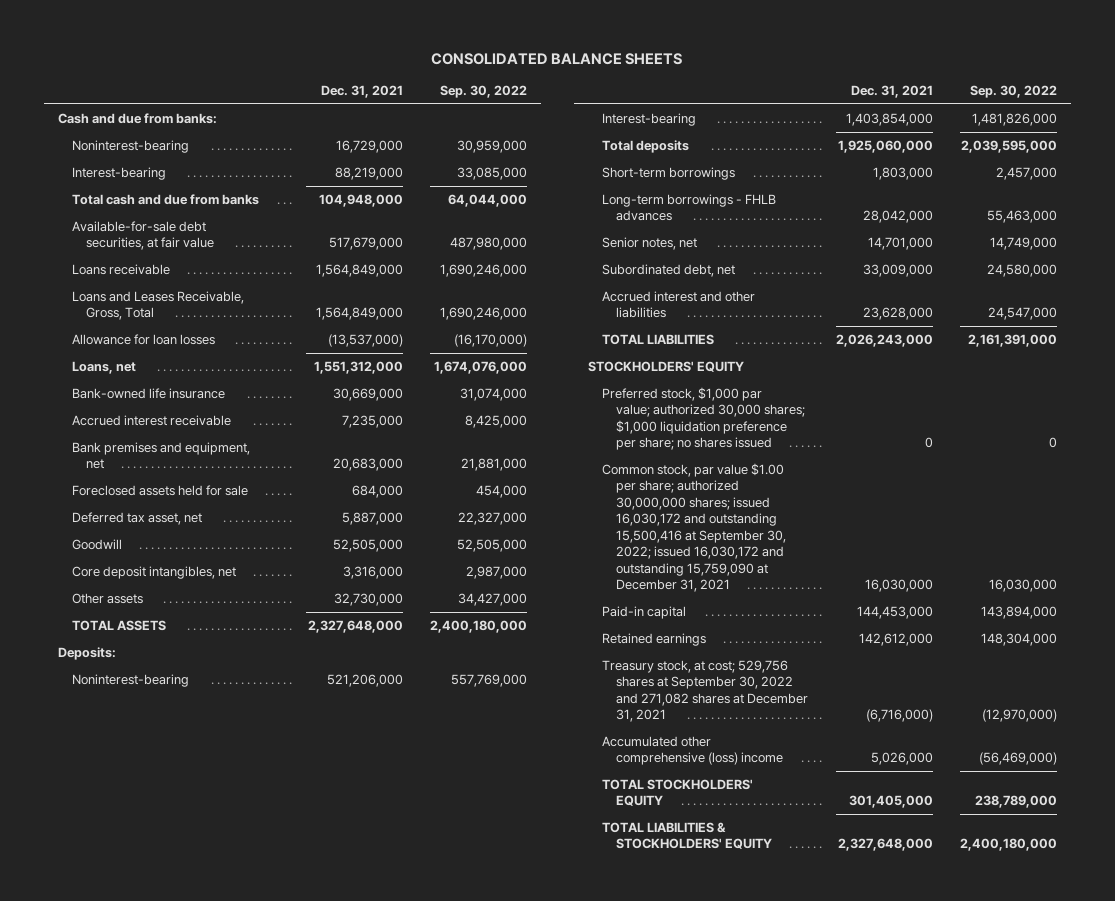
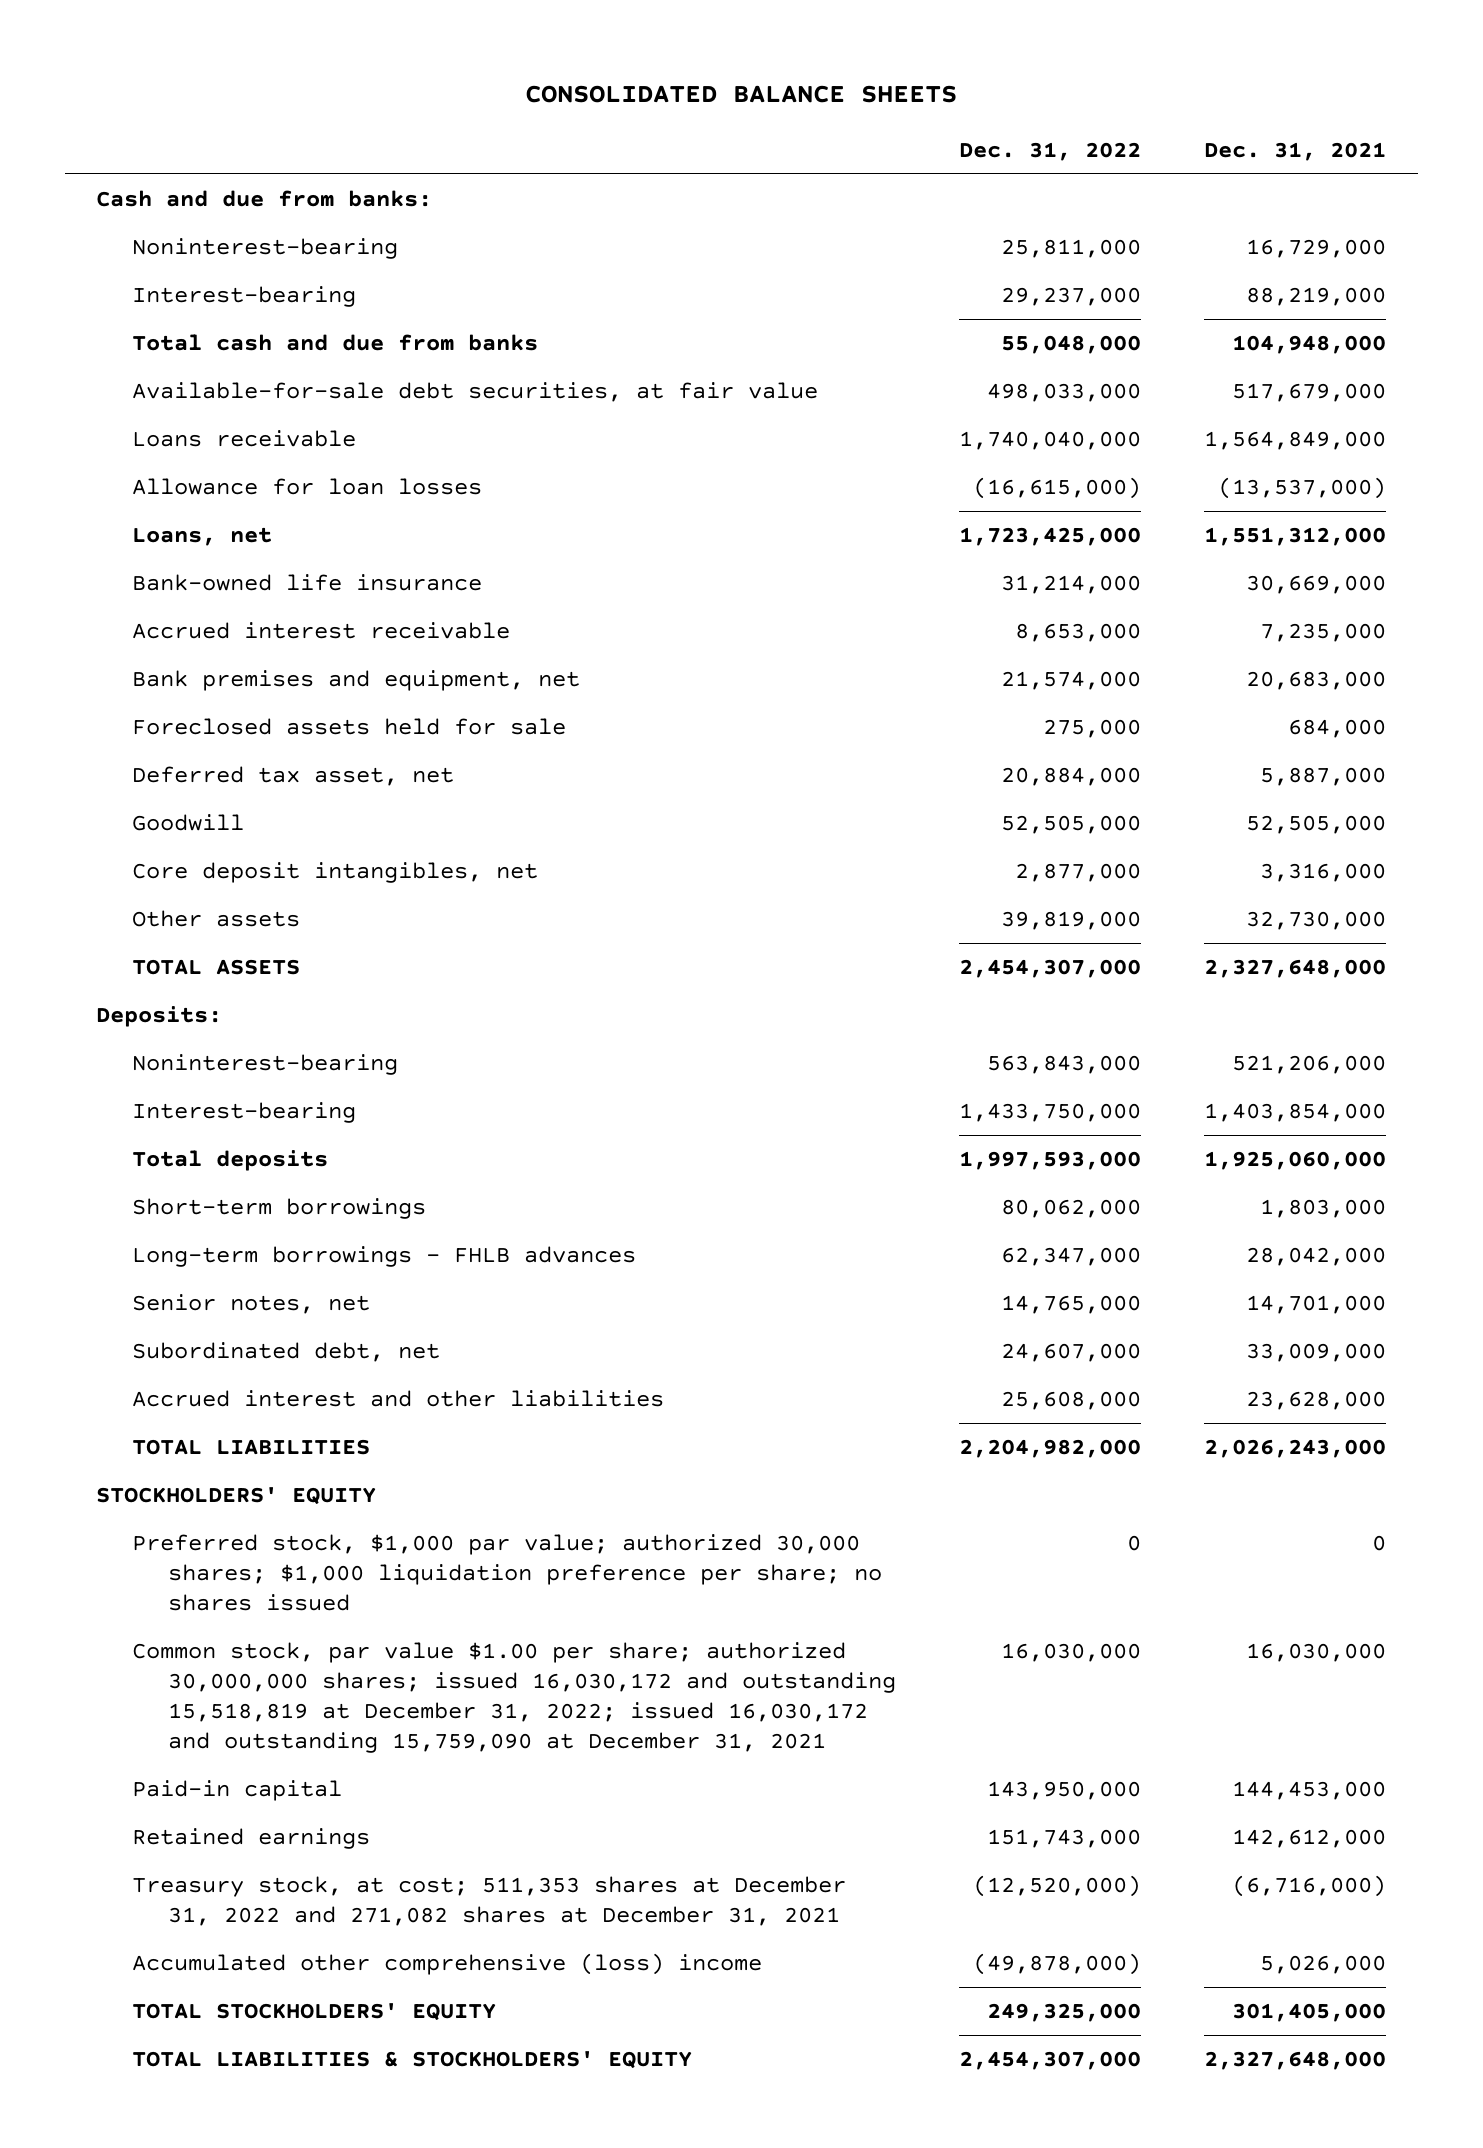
[440,85,528,99] Sep. 30, 2022 -> none
none -> [959,141,1142,161] Dec. 31, 2022
[71,290,244,321] Loans and Leases Receivable, Gross, Total -> none
[601,462,786,593] Common stock, par value $1.00 per share; authorized 30,000,000 shares; issued 16,030,172 and outstanding 15,500,416 at September 30, 2022; issued 16,030,172 and outstanding 15,759,090 at December 31, 2021 -> [132,1642,896,1753] Common stock, par value $1.00 per share; authorized 30,000,000 shares; issued 16,030,172 and outstanding 15,518,819 at December 31, 2022; issued 16,030,172 and outstanding 15,759,090 at December 31, 2021
[601,659,808,723] Treasury stock, at cost; 529,756 shares at September 30, 2022 and 271,082 shares at December 31, 2021 -> [132,1876,847,1927] Treasury stock, at cost; 511,353 shares at December 31, 2022 and 271,082 shares at December 31, 2021

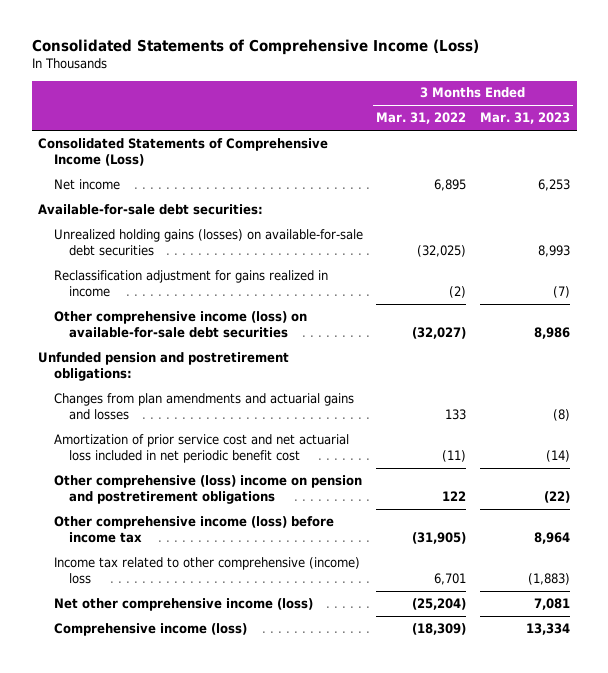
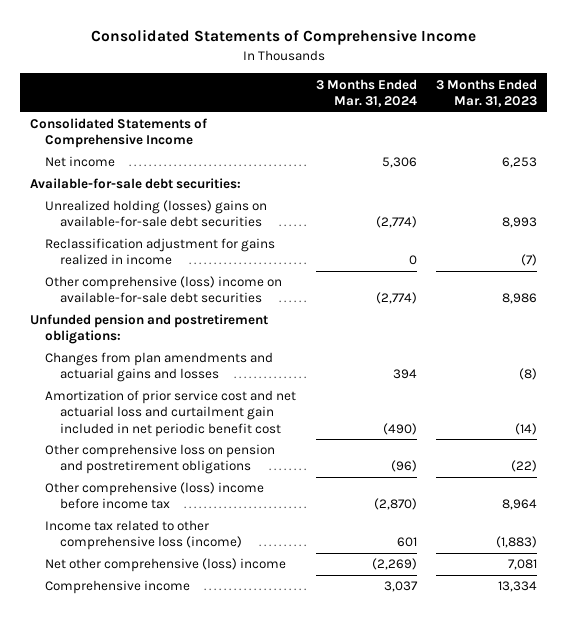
[31,39,479,56] Consolidated Statements of Comprehensive Income (Loss) -> [90,29,476,46] Consolidated Statements of Comprehensive Income
[376,112,467,125] Mar. 31, 2022 -> none
none -> [315,78,417,107] 3 Months Ended Mar. 31, 2024
[38,137,329,167] Consolidated Statements of Comprehensive Income (Loss) -> [30,118,208,149] Consolidated Statements of Comprehensive Income
[53,228,363,257] Unrealized holding gains (losses) on available-for-sale debt securities -> [45,200,268,228] Unrealized holding (losses) gains on available-for-sale debt securities
[53,310,307,339] Other comprehensive income (loss) on available-for-sale debt securities -> [45,276,283,304] Other comprehensive (loss) income on available-for-sale debt securities
[53,433,349,464] Amortization of prior service cost and net actuarial loss included in net periodic benefit cost -> [45,390,297,437] Amortization of prior service cost and net actuarial loss and curtailment gain included in net periodic benefit cost
[53,474,362,505] Other comprehensive (loss) income on pension and postretirement obligations -> [45,444,276,475] Other comprehensive loss on pension and postretirement obligations
[53,515,334,544] Other comprehensive income (loss) before income tax -> [45,482,265,510] Other comprehensive (loss) income before income tax
[53,556,360,585] Income tax related to other comprehensive (income) loss -> [45,520,243,551] Income tax related to other comprehensive loss (income)
[53,597,313,611] Net other comprehensive income (loss) -> [45,558,287,573] Net other comprehensive (loss) income
[53,622,247,636] Comprehensive income (loss) -> [45,580,191,595] Comprehensive income

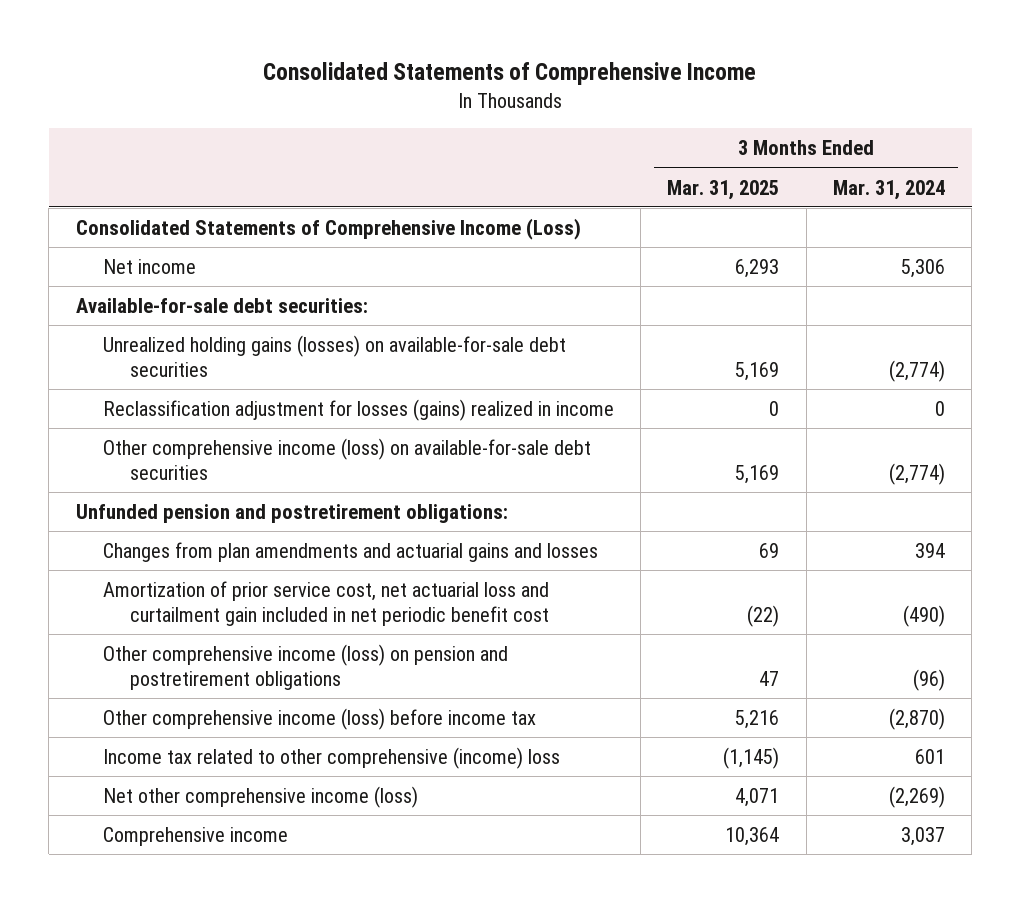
[436,78,538,107] 3 Months Ended Mar. 31, 2023 -> none
none -> [667,179,780,200] Mar. 31, 2025
[30,118,208,149] Consolidated Statements of Comprehensive Income -> [75,217,581,240] Consolidated Statements of Comprehensive Income (Loss)
[45,200,268,228] Unrealized holding (losses) gains on available-for-sale debt securities -> [102,334,566,377] Unrealized holding gains (losses) on available-for-sale debt securities
[45,238,276,266] Reclassification adjustment for gains realized in income -> [102,398,614,421] Reclassification adjustment for losses (gains) realized in income
[45,276,283,304] Other comprehensive (loss) income on available-for-sale debt securities -> [102,437,591,480] Other comprehensive income (loss) on available-for-sale debt securities
[45,390,297,437] Amortization of prior service cost and net actuarial loss and curtailment gain included in net periodic benefit cost -> [102,580,550,626] Amortization of prior service cost, net actuarial loss and curtailment gain included in net periodic benefit cost
[45,444,276,475] Other comprehensive loss on pension and postretirement obligations -> [102,643,508,690] Other comprehensive income (loss) on pension and postretirement obligations
[45,482,265,510] Other comprehensive (loss) income before income tax -> [102,707,536,730] Other comprehensive income (loss) before income tax
[45,520,243,551] Income tax related to other comprehensive loss (income) -> [102,746,560,769] Income tax related to other comprehensive (income) loss
[45,558,287,573] Net other comprehensive (loss) income -> [102,785,418,808] Net other comprehensive income (loss)

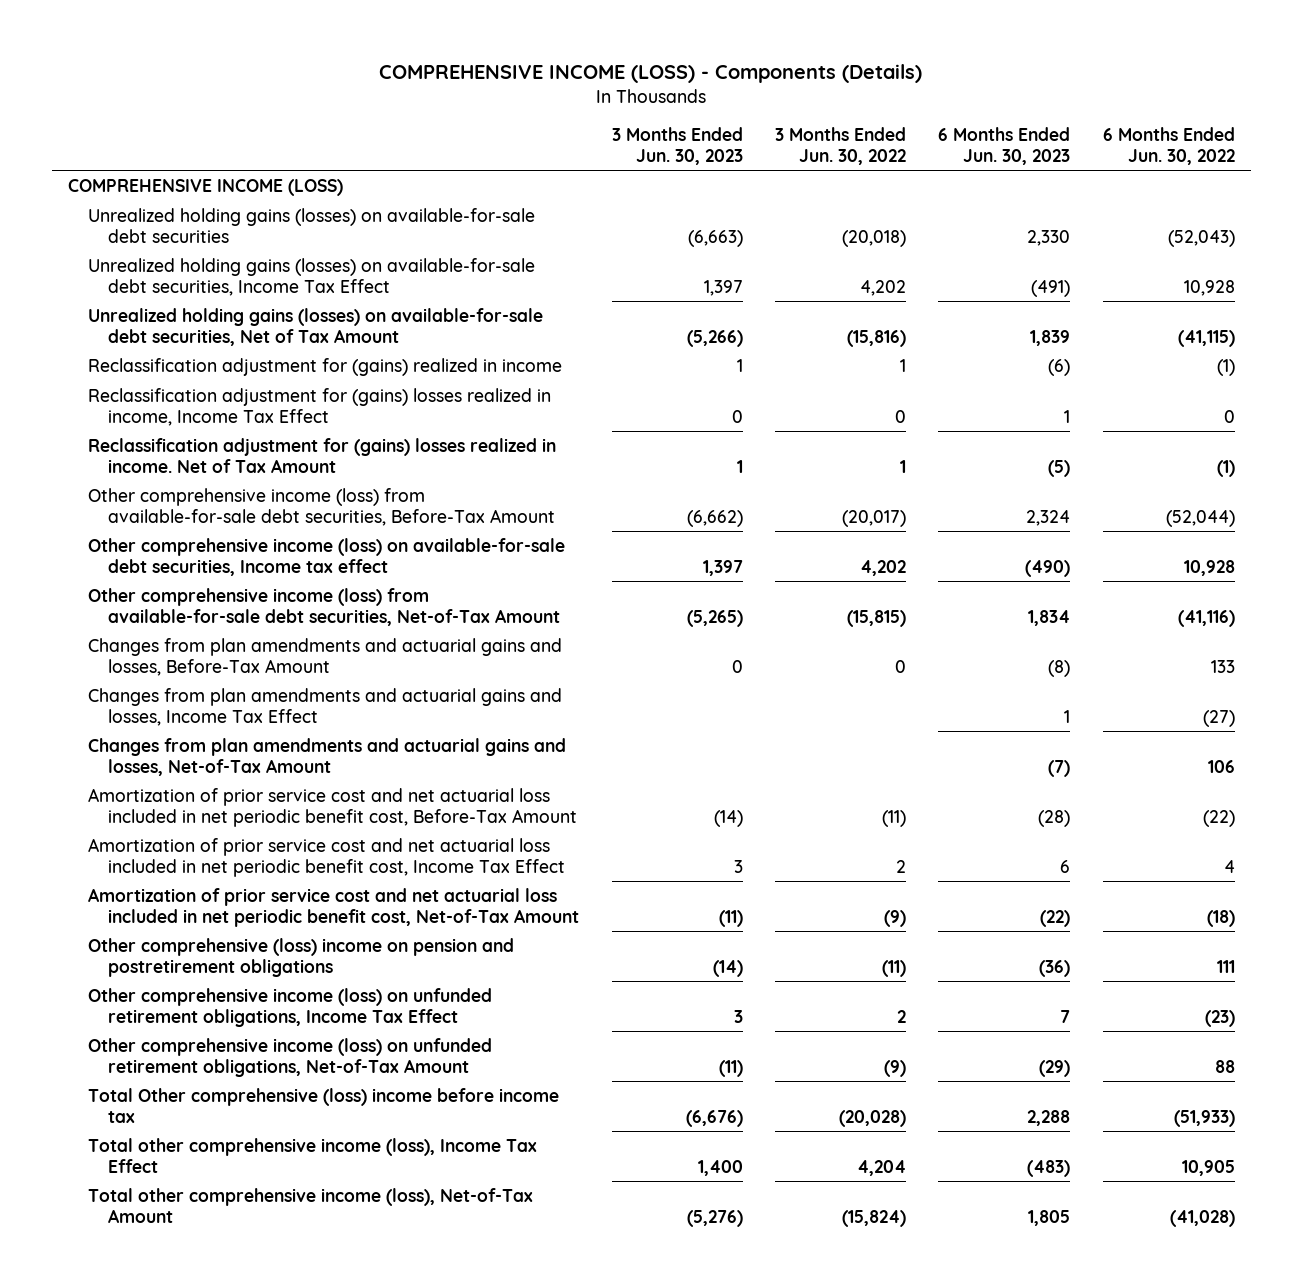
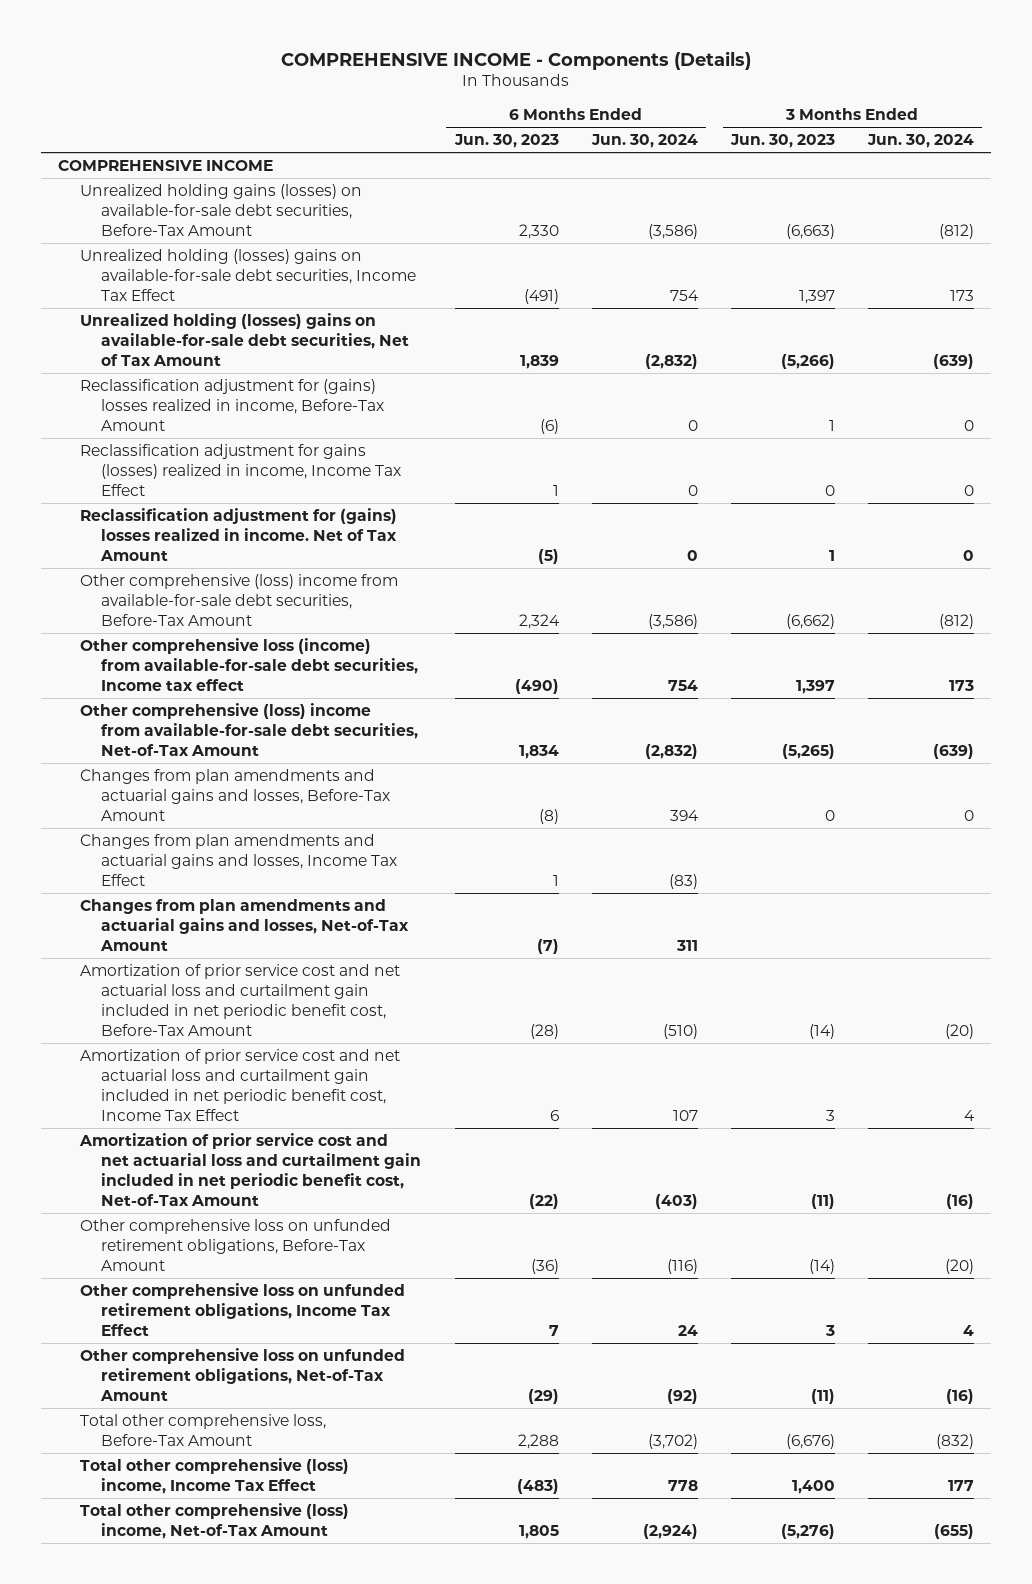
[379,64,923,84] COMPREHENSIVE INCOME (LOSS) - Components (Details) -> [280,50,751,70] COMPREHENSIVE INCOME - Components (Details)
[774,127,906,165] 3 Months Ended Jun. 30, 2022 -> none
[1102,127,1235,165] 6 Months Ended Jun. 30, 2022 -> none
none -> [590,134,698,149] Jun. 30, 2024
none -> [866,134,974,149] Jun. 30, 2024
[68,179,344,197] COMPREHENSIVE INCOME (LOSS) -> [58,159,274,171] COMPREHENSIVE INCOME
[88,208,536,243] Unrealized holding gains (losses) on available-for-sale debt securities -> [79,183,362,237] Unrealized holding gains (losses) on available-for-sale debt securities, Before-Tax Amount
[88,258,536,296] Unrealized holding gains (losses) on available-for-sale debt securities, Income Tax Effect -> [79,248,417,302] Unrealized holding (losses) gains on available-for-sale debt securities, Income Tax Effect
[88,308,544,346] Unrealized holding gains (losses) on available-for-sale debt securities, Net of Tax Amount -> [79,312,410,367] Unrealized holding (losses) gains on available-for-sale debt securities, Net of Tax Amount
[88,358,563,377] Reclassification adjustment for (gains) realized in income -> [79,378,385,432] Reclassification adjustment for (gains) losses realized in income, Before-Tax Amount
[88,388,552,426] Reclassification adjustment for (gains) losses realized in income, Income Tax Effect -> [79,443,402,497] Reclassification adjustment for gains (losses) realized in income, Income Tax Effect
[88,488,556,526] Other comprehensive income (loss) from available-for-sale debt securities, Before-Tax Amount -> [79,573,398,627] Other comprehensive (loss) income from available-for-sale debt securities, Before-Tax Amount
[88,538,566,576] Other comprehensive income (loss) on available-for-sale debt securities, Income tax effect -> [79,637,419,692] Other comprehensive loss (income) from available-for-sale debt securities, Income tax effect
[88,588,561,626] Other comprehensive income (loss) from available-for-sale debt securities, Net-of-Tax Amount -> [79,702,419,757] Other comprehensive (loss) income from available-for-sale debt securities, Net-of-Tax Amount
[88,788,578,827] Amortization of prior service cost and net actuarial loss included in net periodic benefit cost, Before-Tax Amount -> [79,963,400,1037] Amortization of prior service cost and net actuarial loss and curtailment gain included in net periodic benefit cost, Before-Tax Amount
[88,838,566,877] Amortization of prior service cost and net actuarial loss included in net periodic benefit cost, Income Tax Effect -> [79,1048,400,1122] Amortization of prior service cost and net actuarial loss and curtailment gain included in net periodic benefit cost, Income Tax Effect
[88,888,580,927] Amortization of prior service cost and net actuarial loss included in net periodic benefit cost, Net-of-Tax Amount -> [78,1132,422,1207] Amortization of prior service cost and net actuarial loss and curtailment gain included in net periodic benefit cost, Net-of-Tax Amount
[88,938,515,977] Other comprehensive (loss) income on pension and postretirement obligations -> [79,1218,391,1272] Other comprehensive loss on unfunded retirement obligations, Before-Tax Amount
[88,988,493,1027] Other comprehensive income (loss) on unfunded retirement obligations, Income Tax Effect -> [79,1282,405,1337] Other comprehensive loss on unfunded retirement obligations, Income Tax Effect
[88,1038,493,1077] Other comprehensive income (loss) on unfunded retirement obligations, Net-of-Tax Amount -> [79,1347,405,1402] Other comprehensive loss on unfunded retirement obligations, Net-of-Tax Amount
[88,1088,560,1123] Total Other comprehensive (loss) income before income tax -> [79,1413,326,1447] Total other comprehensive loss, Before-Tax Amount
[88,1138,538,1173] Total other comprehensive income (loss), Income Tax Effect -> [79,1457,349,1495] Total other comprehensive (loss) income, Income Tax Effect
[88,1188,534,1223] Total other comprehensive income (loss), Net-of-Tax Amount -> [79,1502,349,1540] Total other comprehensive (loss) income, Net-of-Tax Amount

